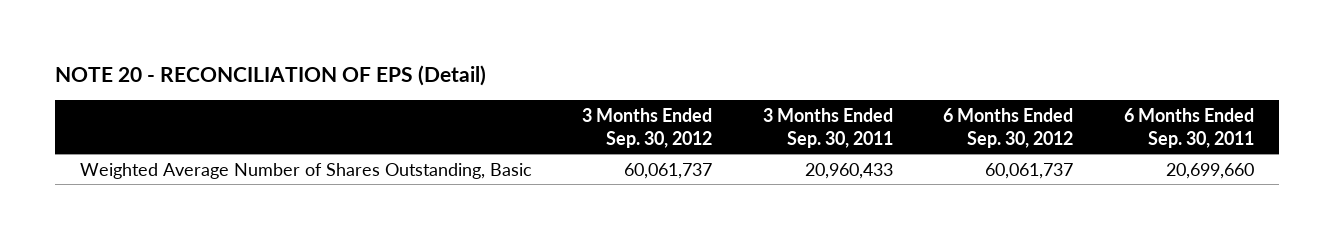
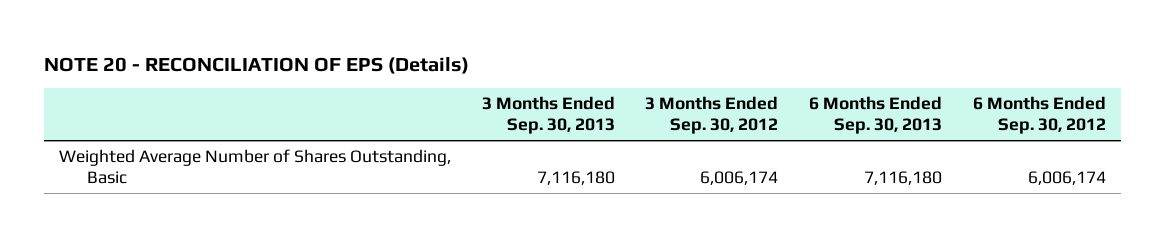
[54,65,486,87] NOTE 20 - RECONCILIATION OF EPS (Detail) -> [43,56,469,74] NOTE 20 - RECONCILIATION OF EPS (Details)
[762,108,893,148] 3 Months Ended Sep. 30, 2011 -> none
[1123,108,1254,148] 6 Months Ended Sep. 30, 2011 -> none
none -> [481,96,615,135] 3 Months Ended Sep. 30, 2013
none -> [809,96,943,135] 6 Months Ended Sep. 30, 2013
[624,162,713,179] 60,061,737 -> [700,171,779,186] 6,006,174
[985,162,1074,179] 60,061,737 -> [1028,171,1107,186] 6,006,174

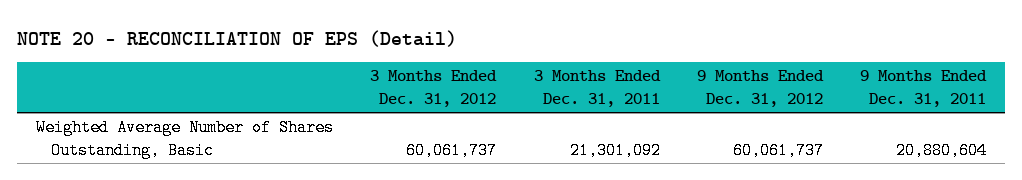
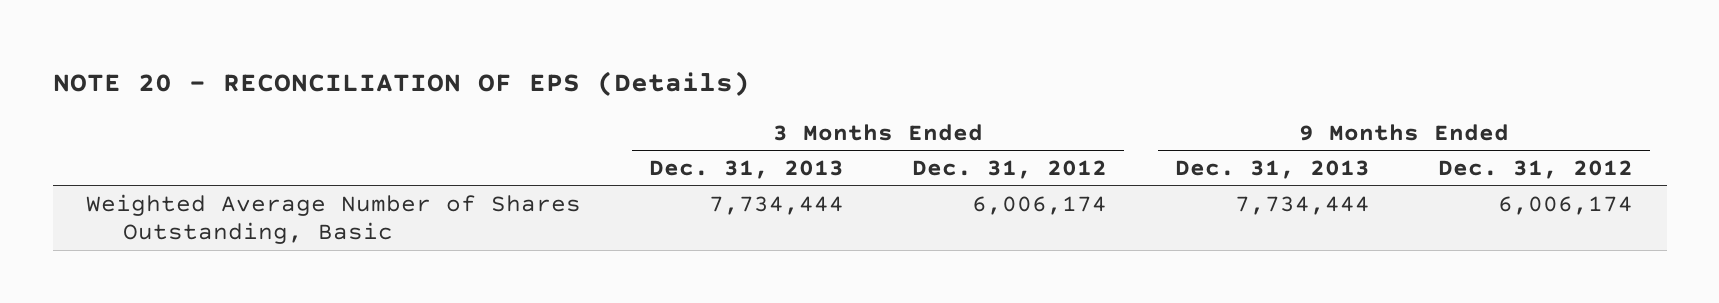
[17,29,458,47] NOTE 20 - RECONCILIATION OF EPS (Detail) -> [52,70,750,96] NOTE 20 - RECONCILIATION OF EPS (Details)
[533,70,661,108] 3 Months Ended Dec. 31, 2011 -> none
[860,70,988,108] 9 Months Ended Dec. 31, 2011 -> none
none -> [649,159,845,179] Dec. 31, 2013
none -> [1174,159,1370,179] Dec. 31, 2013
[406,141,498,159] 60,061,737 -> [972,195,1108,215] 6,006,174
[732,141,824,159] 60,061,737 -> [1497,195,1633,215] 6,006,174

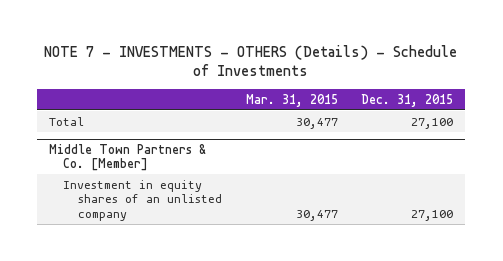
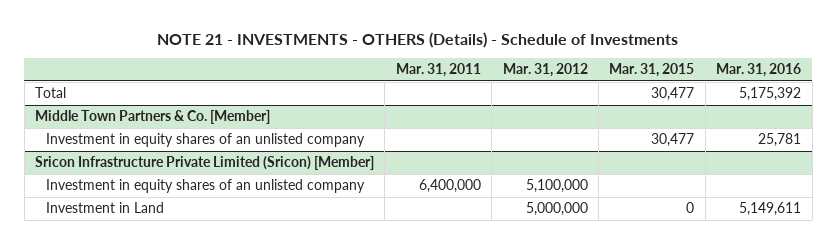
[44,44,458,77] NOTE 7 - INVESTMENTS - OTHERS (Details) - Schedule of Investments -> [157,31,679,48] NOTE 21 - INVESTMENTS - OTHERS (Details) - Schedule of Investments
[361,93,454,107] Dec. 31, 2015 -> none
none -> [395,63,481,78] Mar. 31, 2011
none -> [502,63,588,78] Mar. 31, 2012
none -> [716,63,802,78] Mar. 31, 2016
none -> [35,156,375,171] Sricon Infrastructure Private Limited (Sricon) [Member]
none -> [46,179,366,194] Investment in equity shares of an unlisted company
none -> [46,202,165,214] Investment in Land

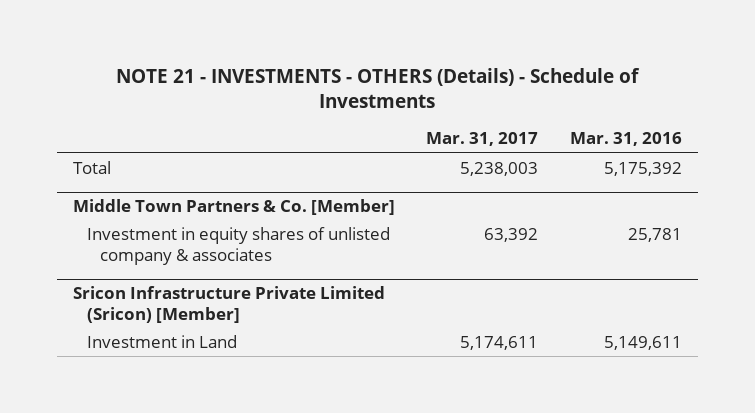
[395,63,481,78] Mar. 31, 2011 -> none
[502,63,588,78] Mar. 31, 2012 -> none
[609,63,695,78] Mar. 31, 2015 -> none
none -> [426,132,539,147] Mar. 31, 2017
[46,133,366,148] Investment in equity shares of an unlisted company -> [86,226,390,265] Investment in equity shares of unlisted company & associates
[46,179,366,194] Investment in equity shares of an unlisted company -> none

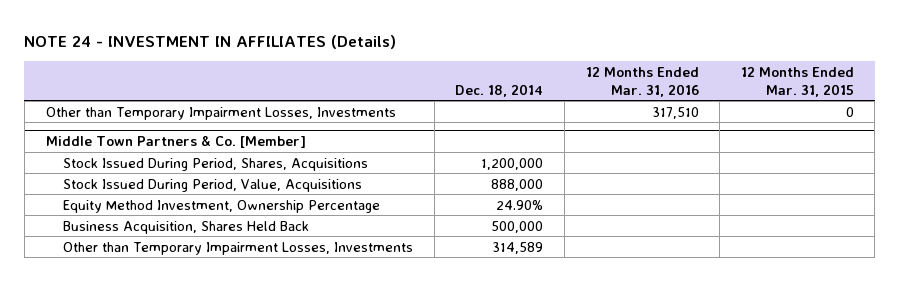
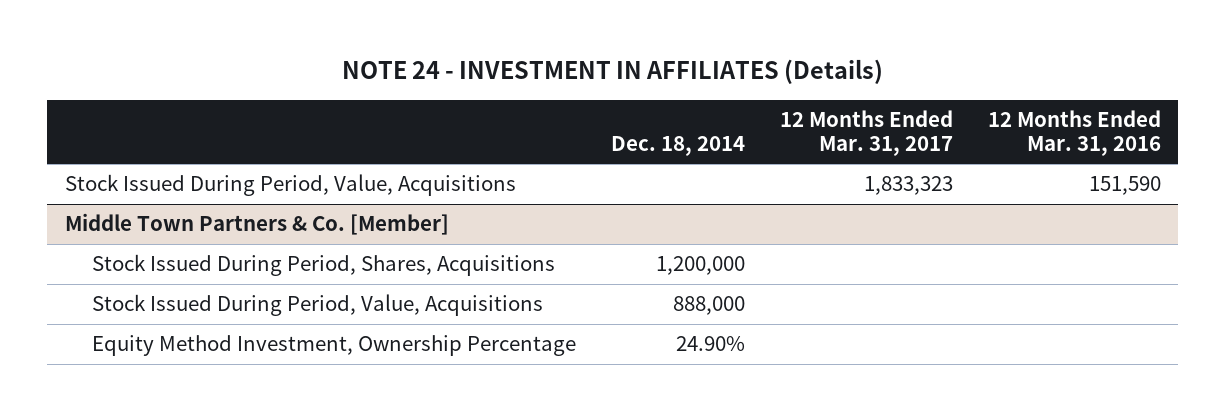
[740,67,854,97] 12 Months Ended Mar. 31, 2015 -> none
none -> [779,110,953,156] 12 Months Ended Mar. 31, 2017
[45,106,396,120] Other than Temporary Impairment Losses, Investments -> none
none -> [64,174,516,197] Stock Issued During Period, Value, Acquisitions
[63,220,310,234] Business Acquisition, Shares Held Back -> none
[63,241,414,255] Other than Temporary Impairment Losses, Investments -> none

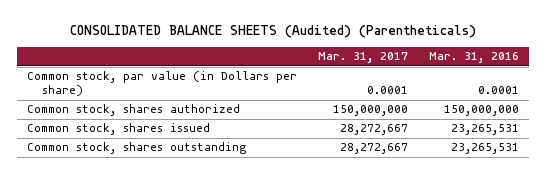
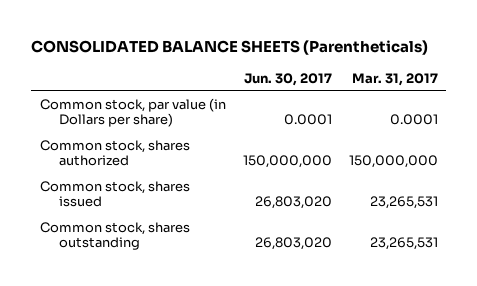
[70,25,477,39] CONSOLIDATED BALANCE SHEETS (Audited) (Parentheticals) -> [31,39,429,55] CONSOLIDATED BALANCE SHEETS (Parentheticals)
[428,52,519,64] Mar. 31, 2016 -> none
none -> [243,72,332,86] Jun. 30, 2017
[340,124,409,136] 28,272,667 -> [369,195,438,209] 23,265,531
[340,143,409,155] 28,272,667 -> [369,236,438,250] 23,265,531

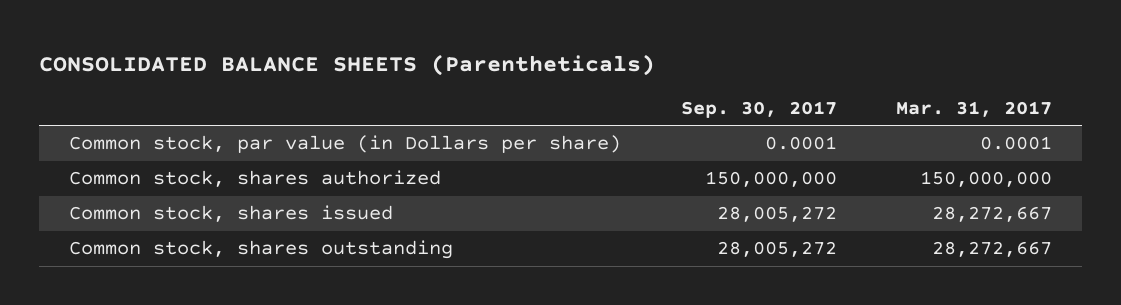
[243,72,332,86] Jun. 30, 2017 -> none
none -> [680,101,837,119] Sep. 30, 2017
[369,195,438,209] 23,265,531 -> [932,206,1053,223] 28,272,667
[369,236,438,250] 23,265,531 -> [932,241,1053,258] 28,272,667

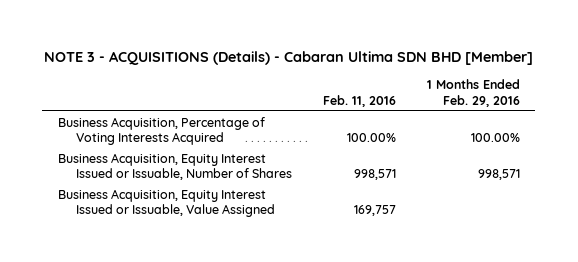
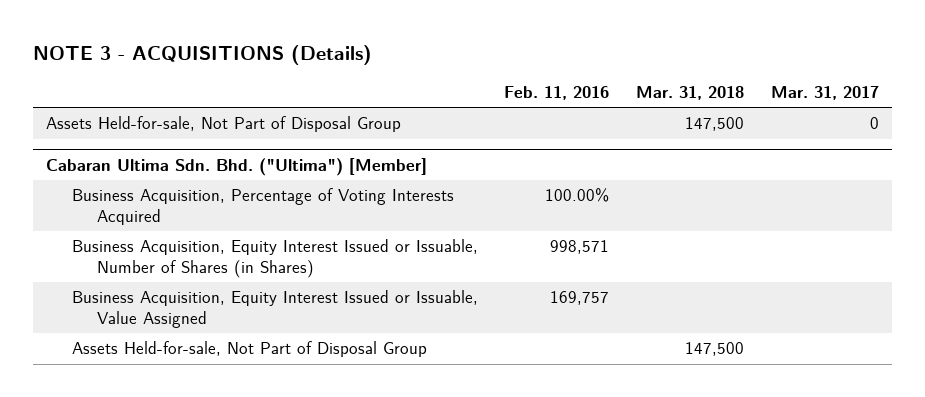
[43,50,533,65] NOTE 3 - ACQUISITIONS (Details) - Cabaran Ultima SDN BHD [Member] -> [32,44,372,65] NOTE 3 - ACQUISITIONS (Details)
[426,79,520,108] 1 Months Ended Feb. 29, 2016 -> none
none -> [635,85,744,100] Mar. 31, 2018
none -> [770,85,879,100] Mar. 31, 2017
none -> [46,116,402,133] Assets Held-for-sale, Not Part of Disposal Group
none -> [46,157,428,176] Cabaran Ultima Sdn. Bhd. ("Ultima") [Member]
[57,152,293,181] Business Acquisition, Equity Interest Issued or Issuable, Number of Shares -> [71,239,478,278] Business Acquisition, Equity Interest Issued or Issuable, Number of Shares (in Shares)
none -> [71,341,427,358] Assets Held-for-sale, Not Part of Disposal Group

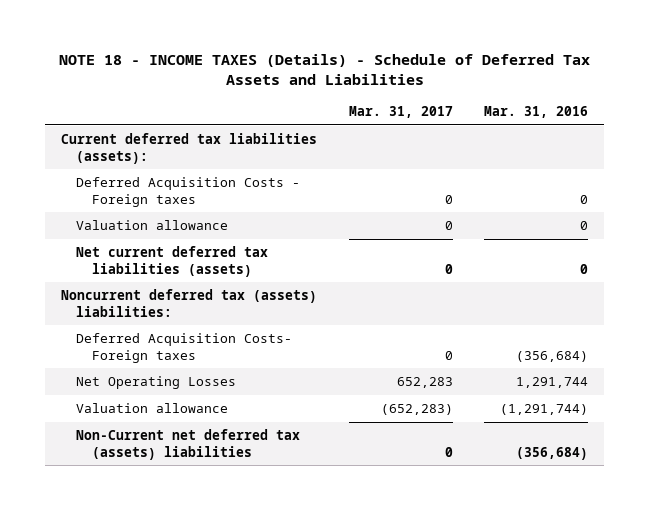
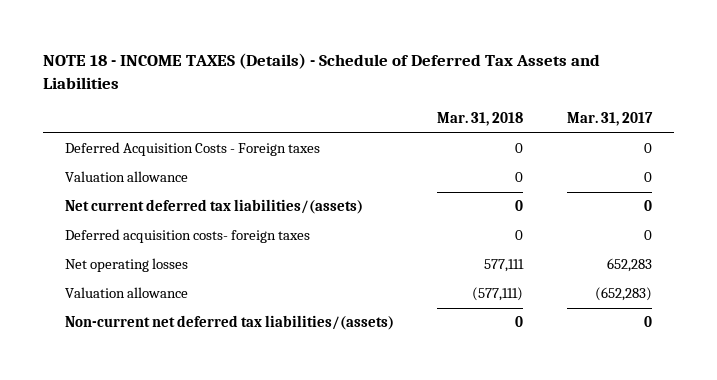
[484,106,589,119] Mar. 31, 2016 -> none
none -> [437,112,524,127] Mar. 31, 2018
[60,132,317,164] Current deferred tax liabilities (assets): -> none
[60,288,317,317] Noncurrent deferred tax (assets) liabilities: -> none
[76,245,269,277] Net current deferred tax liabilities (assets) -> [64,199,363,215] Net current deferred tax liabilities/(assets)
[76,332,293,363] Deferred Acquisition Costs- Foreign taxes -> [64,229,310,244] Deferred acquisition costs- foreign taxes
[76,375,237,389] Net Operating Losses -> [64,258,188,273] Net operating losses
[76,428,301,460] Non-Current net deferred tax (assets) liabilities -> [64,315,394,331] Non-current net deferred tax liabilities/(assets)

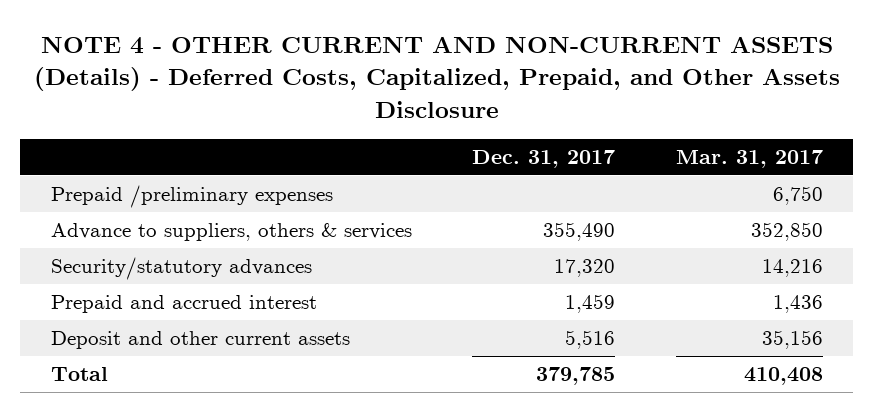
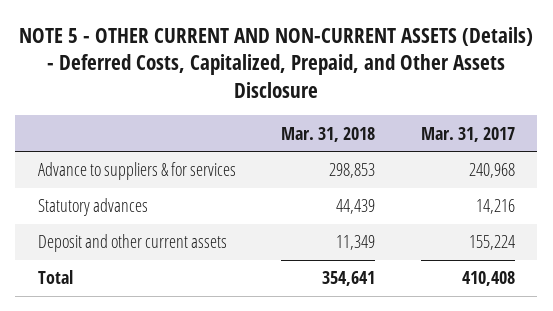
[33,35,840,118] NOTE 4 - OTHER CURRENT AND NON-CURRENT ASSETS (Details) - Deferred Costs, Capitalized, Prepaid, and Other Assets Disclosure -> [19,26,534,98] NOTE 5 - OTHER CURRENT AND NON-CURRENT ASSETS (Details) - Deferred Costs, Capitalized, Prepaid, and Other Assets Disclosure
[472,150,616,169] Dec. 31, 2017 -> none
none -> [281,126,376,142] Mar. 31, 2018
[50,185,333,209] Prepaid /preliminary expenses -> none
[50,295,317,314] Prepaid and accrued interest -> none
[50,223,412,242] Advance to suppliers, others & services -> [37,162,236,181] Advance to suppliers & for services
[751,222,824,242] 352,850 -> [468,163,515,179] 240,968
[50,257,312,281] Security/statutory advances -> [37,198,148,217] Statutory advances
[762,330,824,350] 35,156 -> [468,235,515,251] 155,224

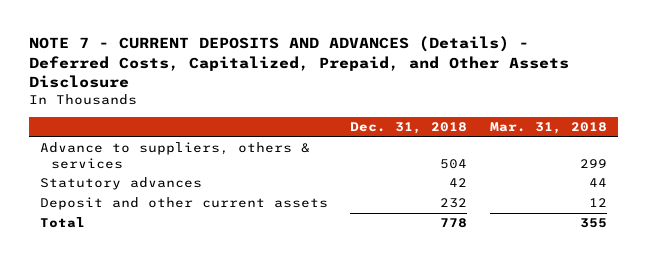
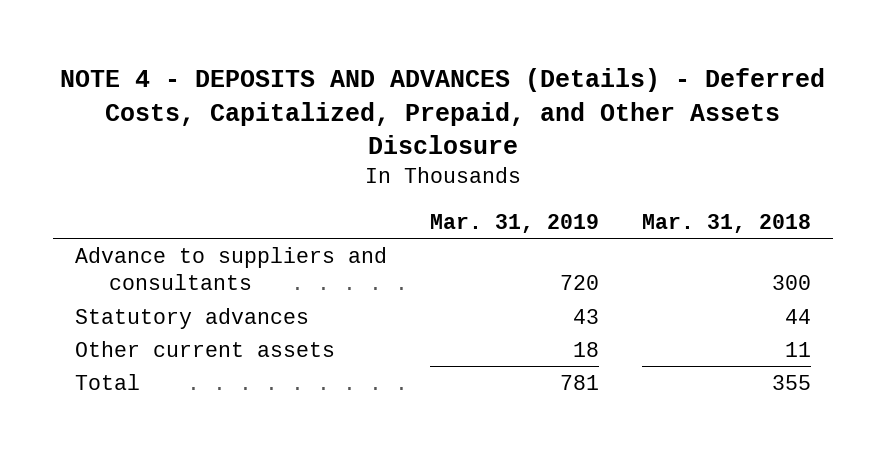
[28,36,569,89] NOTE 7 - CURRENT DEPOSITS AND ADVANCES (Details) - Deferred Costs, Capitalized, Prepaid, and Other Assets Disclosure -> [60,67,826,155] NOTE 4 - DEPOSITS AND ADVANCES (Details) - Deferred Costs, Capitalized, Prepaid, and Other Assets Disclosure
[350,122,468,135] Dec. 31, 2018 -> none
none -> [430,213,600,233] Mar. 31, 2019
[40,142,311,169] Advance to suppliers, others & services -> none
none -> [74,246,387,291] Advance to suppliers and consultants
[40,197,329,211] Deposit and other current assets -> [74,340,335,357] Other current assets
[588,198,607,208] 12 -> [785,341,812,357] 11

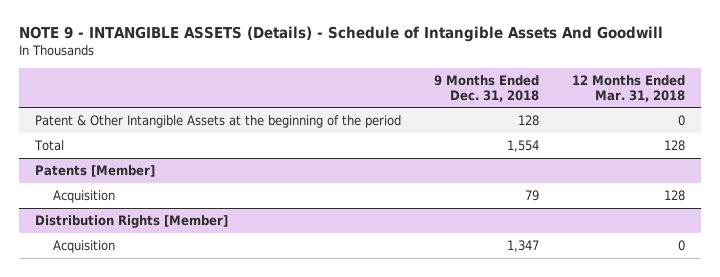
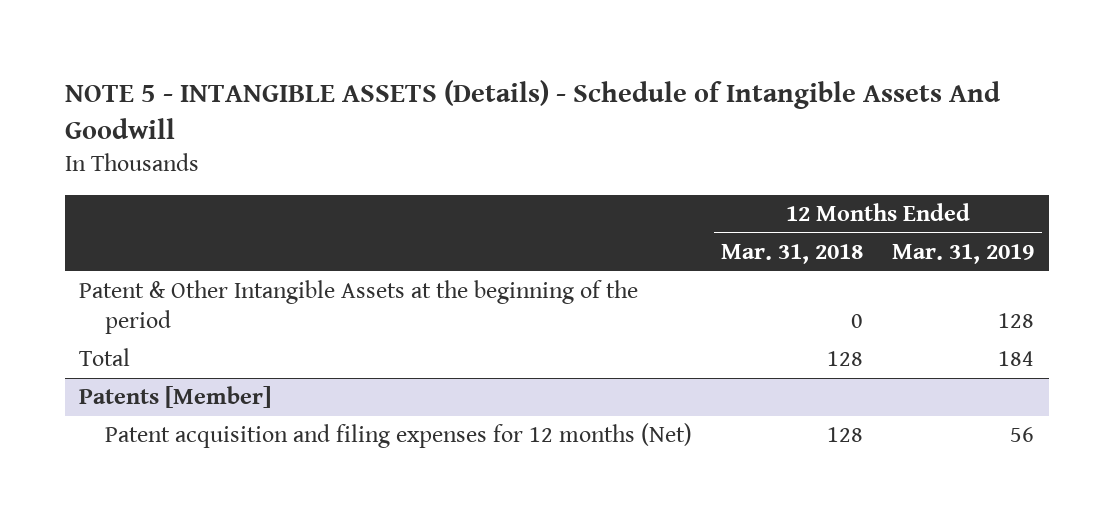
[18,26,663,43] NOTE 9 - INTANGIBLE ASSETS (Details) - Schedule of Intangible Assets And Goodwill -> [64,79,1001,139] NOTE 5 - INTANGIBLE ASSETS (Details) - Schedule of Intangible Assets And Goodwill
[433,74,539,102] 9 Months Ended Dec. 31, 2018 -> none
none -> [892,244,1035,265] Mar. 31, 2019
[35,214,229,228] Distribution Rights [Member] -> none
[53,239,116,253] Acquisition -> none
[53,189,116,203] Acquisition -> [105,423,693,449] Patent acquisition and filing expenses for 12 months (Net)

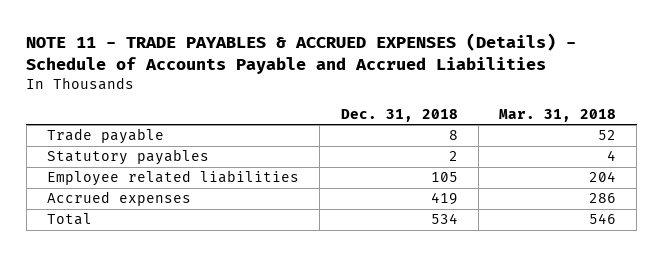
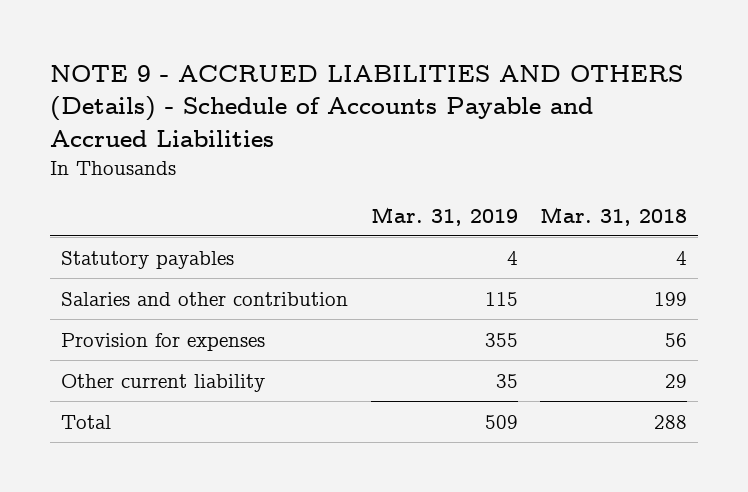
[26,33,577,75] NOTE 11 - TRADE PAYABLES & ACCRUED EXPENSES (Details) - Schedule of Accounts Payable and Accrued Liabilities -> [50,65,684,147] NOTE 9 - ACCRUED LIABILITIES AND OTHERS (Details) - Schedule of Accounts Payable and Accrued Liabilities
[340,108,458,122] Dec. 31, 2018 -> none
none -> [370,206,518,226] Mar. 31, 2019
[47,128,165,145] Trade payable -> none
[47,170,300,187] Employee related liabilities -> none
[47,191,192,207] Accrued expenses -> none
none -> [61,291,349,306] Salaries and other contribution
none -> [61,332,266,351] Provision for expenses
none -> [61,373,266,392] Other current liability
[589,213,617,225] 546 -> [653,414,687,429] 288

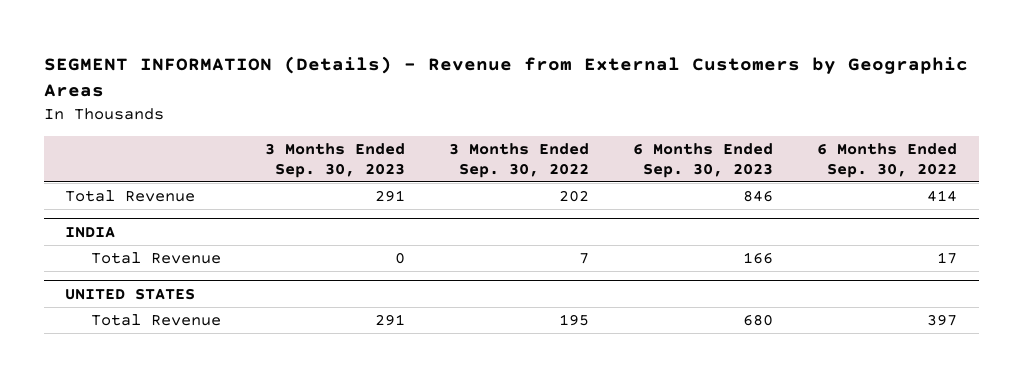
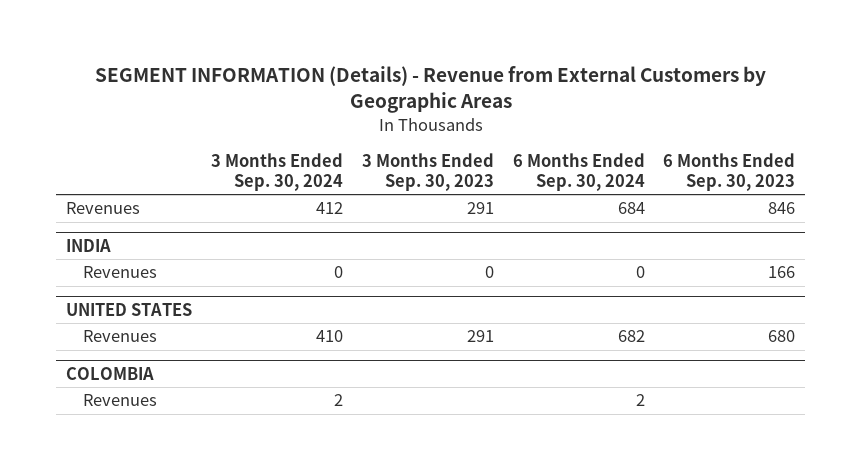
[449,142,590,178] 3 Months Ended Sep. 30, 2022 -> none
[816,142,957,178] 6 Months Ended Sep. 30, 2022 -> none
none -> [210,153,343,192] 3 Months Ended Sep. 30, 2024
none -> [512,153,645,192] 6 Months Ended Sep. 30, 2024
[65,190,196,203] Total Revenue -> [65,202,140,215] Revenues
[91,252,222,265] Total Revenue -> [82,266,157,279] Revenues
[91,314,222,327] Total Revenue -> [82,330,157,343] Revenues
none -> [65,366,154,380] COLOMBIA
none -> [82,394,157,407] Revenues

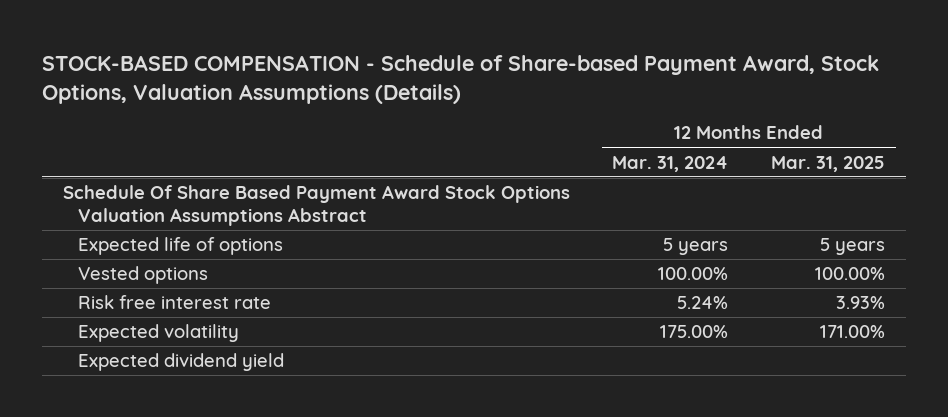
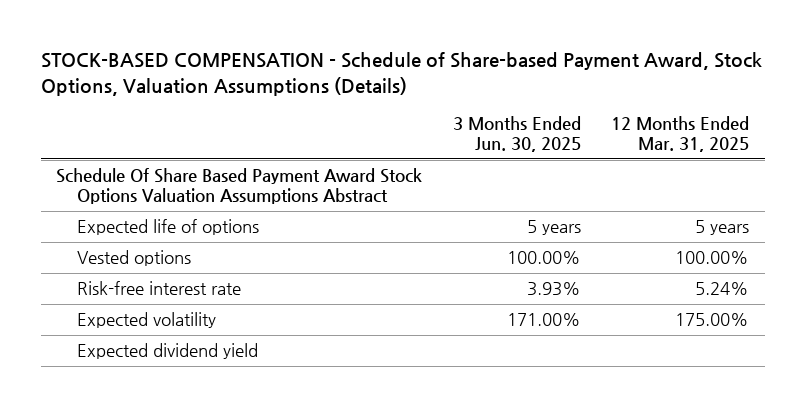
[612,155,729,172] Mar. 31, 2024 -> none
none -> [452,116,581,152] 3 Months Ended Jun. 30, 2025
[77,295,271,310] Risk free interest rate -> [77,281,242,296] Risk-free interest rate
[835,296,885,310] 3.93% -> [695,282,750,296] 5.24%
[819,325,885,339] 171.00% -> [675,313,750,327] 175.00%

